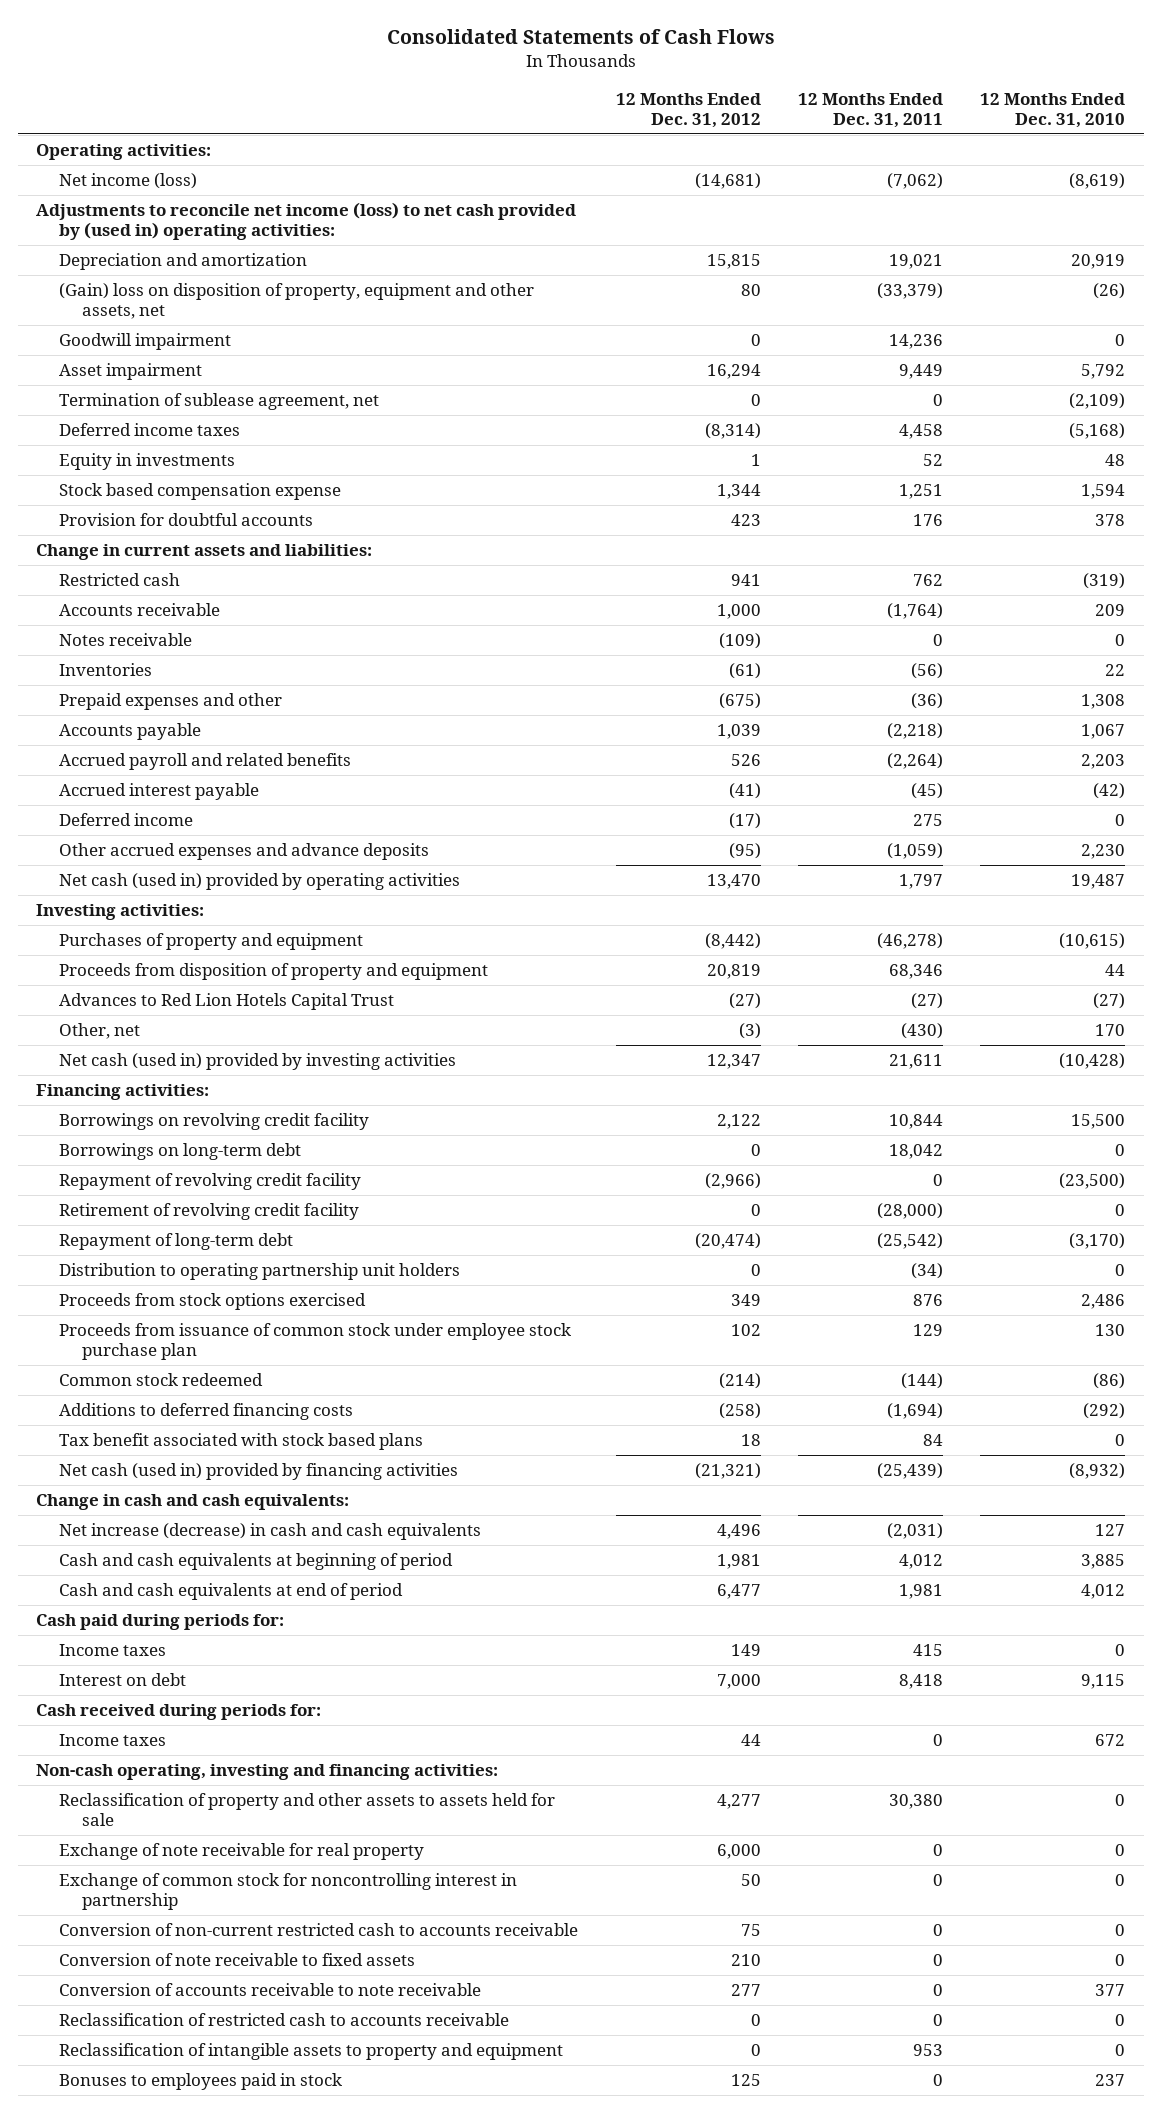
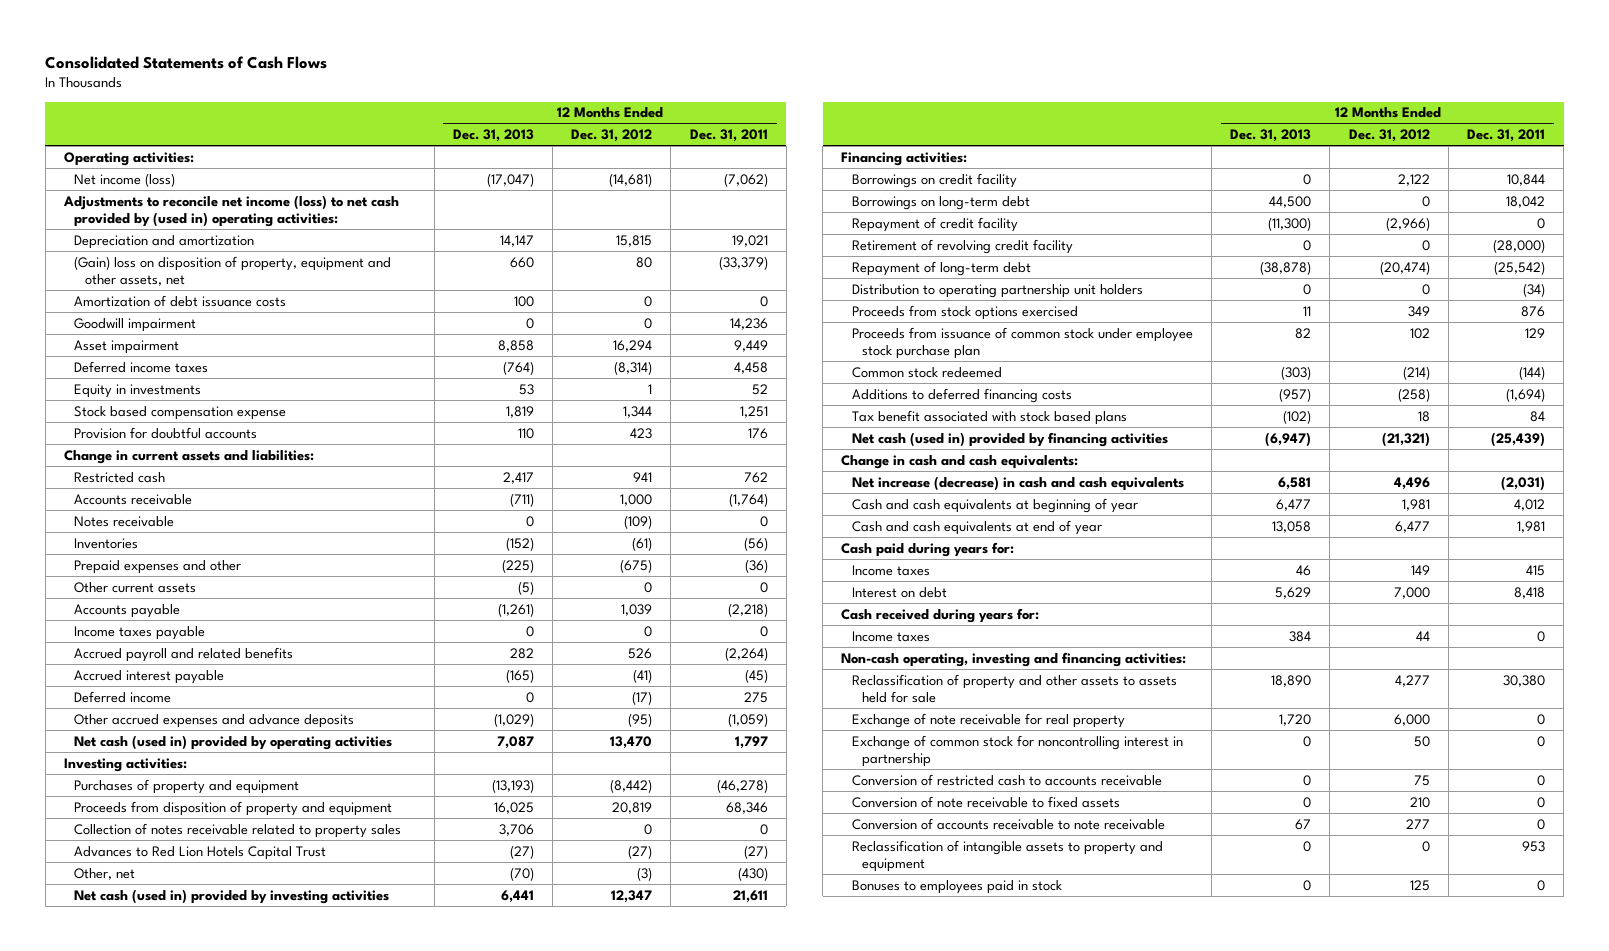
[980,93,1126,129] 12 Months Ended Dec. 31, 2010 -> none
none -> [452,129,534,143] Dec. 31, 2013
none -> [74,294,287,307] Amortization of debt issuance costs
[59,392,380,410] Termination of sublease agreement, net -> none
none -> [74,581,197,593] Other current assets
none -> [74,625,206,640] Income taxes payable
none -> [74,822,402,838] Collection of notes receivable related to property sales
[59,1112,370,1130] Borrowings on revolving credit facility -> [851,172,1017,188] Borrowings on credit facility
[59,1172,362,1190] Repayment of revolving credit facility -> [851,216,1018,232] Repayment of credit facility
[59,1552,454,1570] Cash and cash equivalents at beginning of period -> [851,497,1138,513] Cash and cash equivalents at beginning of year
[59,1582,404,1600] Cash and cash equivalents at end of period -> [851,519,1102,535] Cash and cash equivalents at end of year
[36,1613,285,1630] Cash paid during periods for: -> [841,541,1015,557] Cash paid during years for:
[36,1703,322,1720] Cash received during periods for: -> [841,607,1040,623] Cash received during years for:
[59,1922,579,1936] Conversion of non-current restricted cash to accounts receivable -> [851,773,1162,786] Conversion of restricted cash to accounts receivable
[59,2012,510,2026] Reclassification of restricted cash to accounts receivable -> none

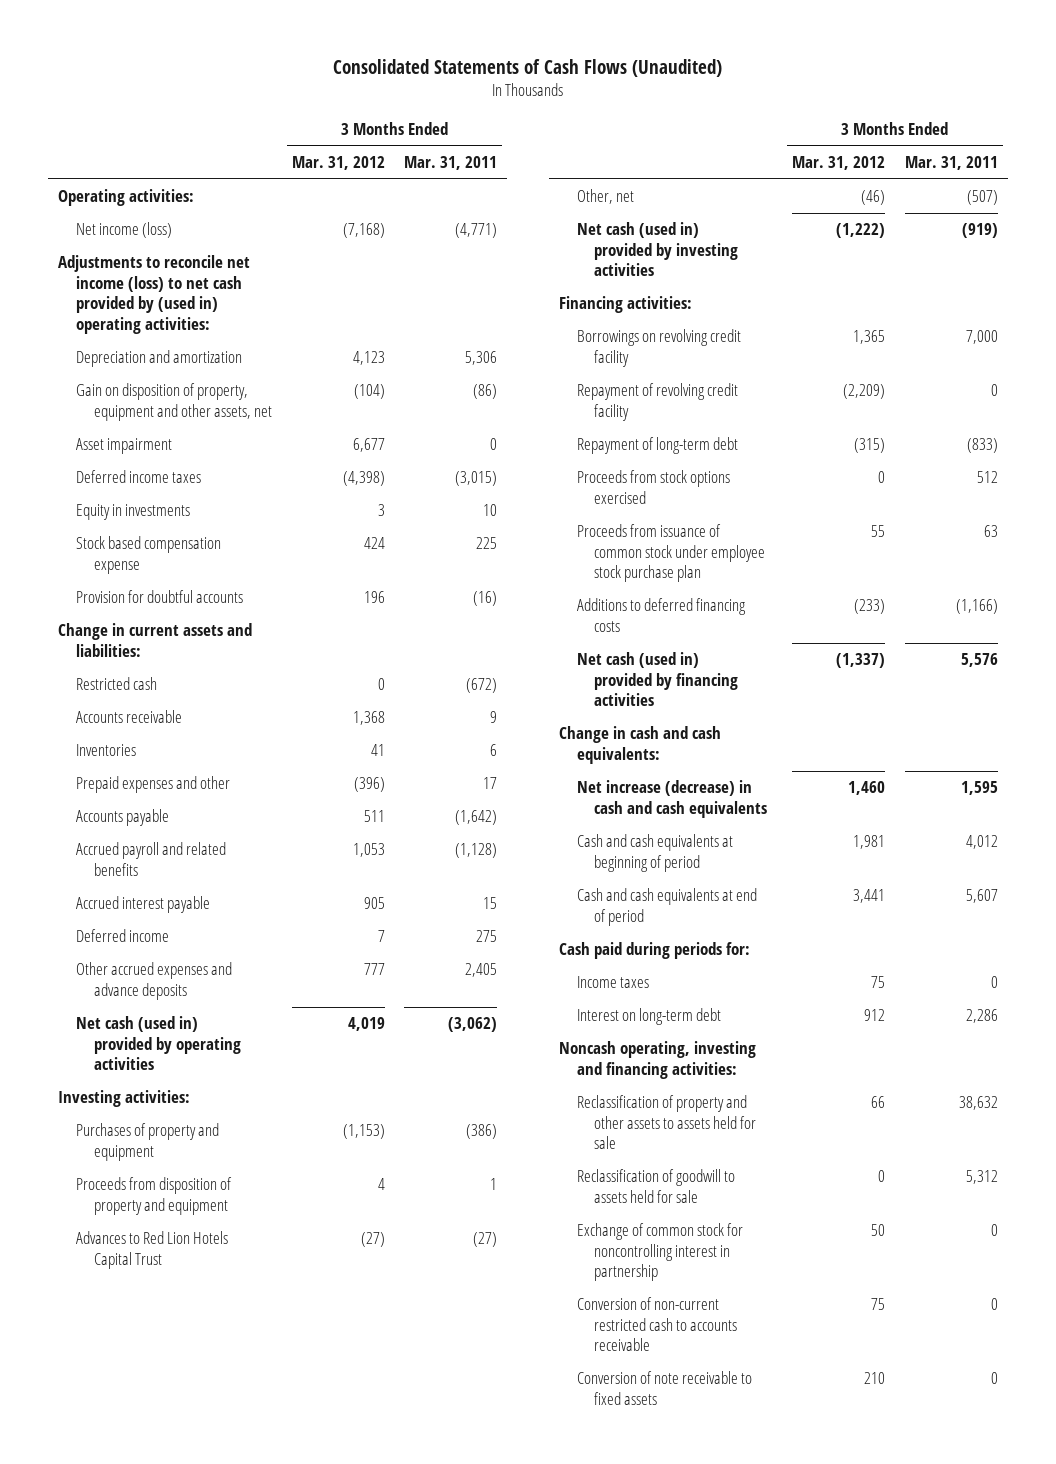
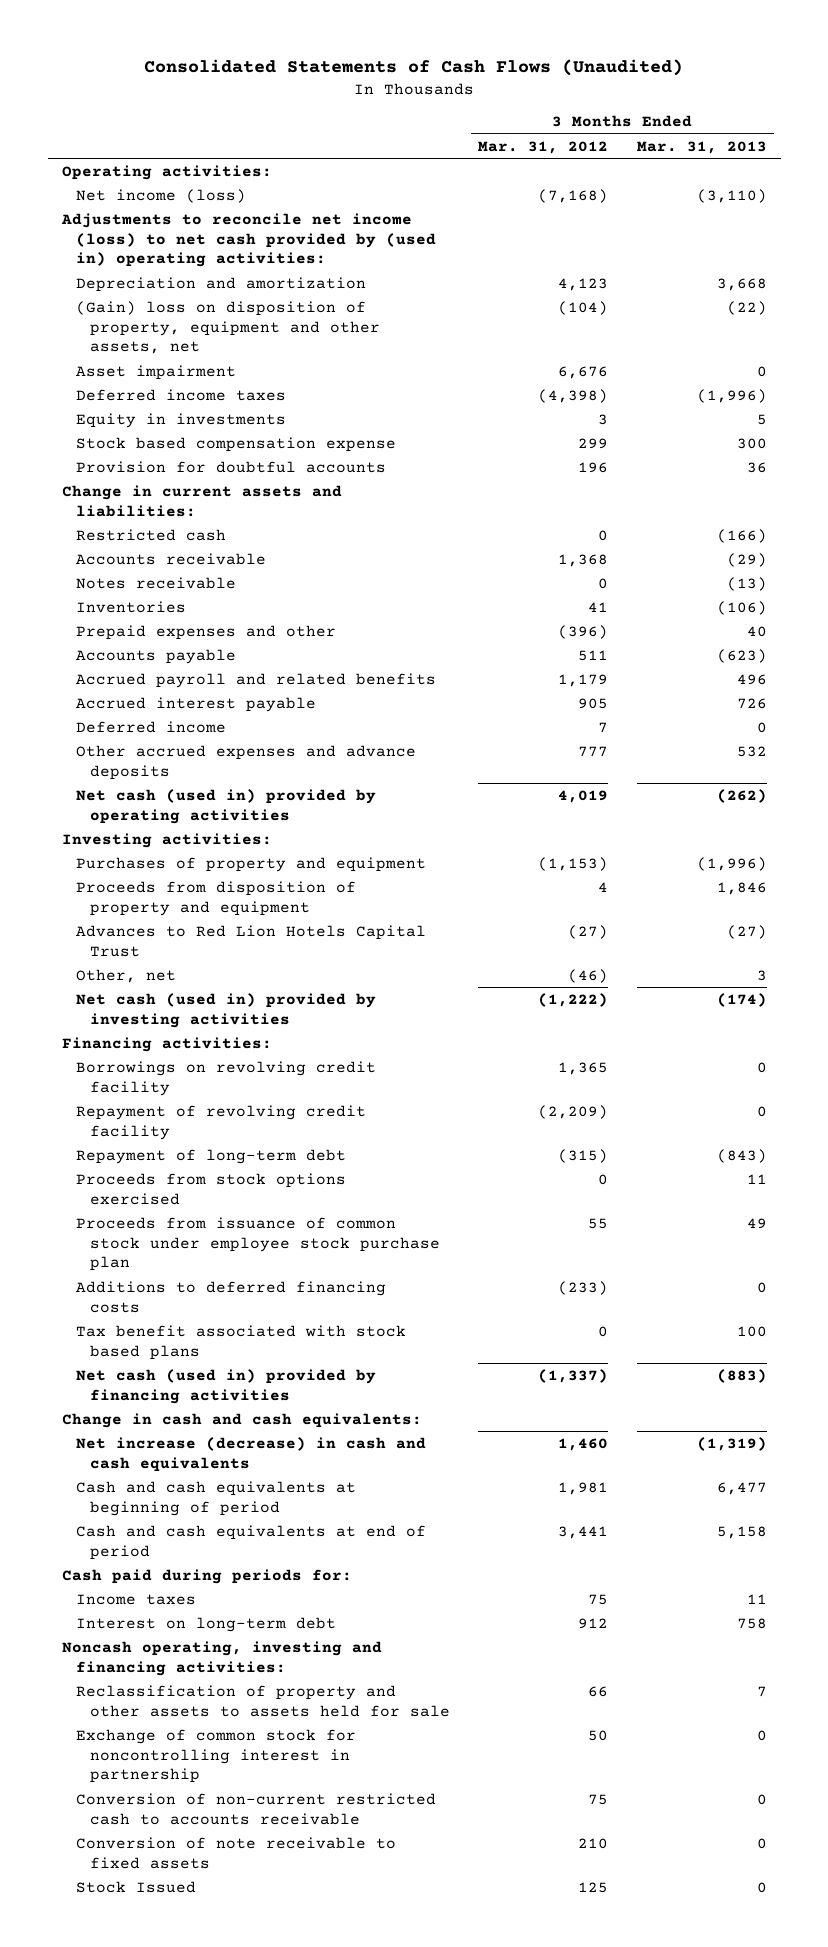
[404,156,498,171] Mar. 31, 2011 -> none
none -> [636,140,767,154] Mar. 31, 2013
[75,383,272,421] Gain on disposition of property, equipment and other assets, net -> [75,300,380,355] (Gain) loss on disposition of property, equipment and other assets, net
[352,438,385,453] 6,677 -> [558,365,609,379] 6,676
[363,537,385,550] 424 -> [578,437,609,449] 299
none -> [75,576,236,589] Notes receivable
[352,843,385,858] 1,053 -> [558,673,609,687] 1,179
none -> [75,1324,406,1360] Tax benefit associated with stock based plans
[576,1169,735,1203] Reclassification of goodwill to assets held for sale -> none
none -> [75,1880,196,1893] Stock Issued

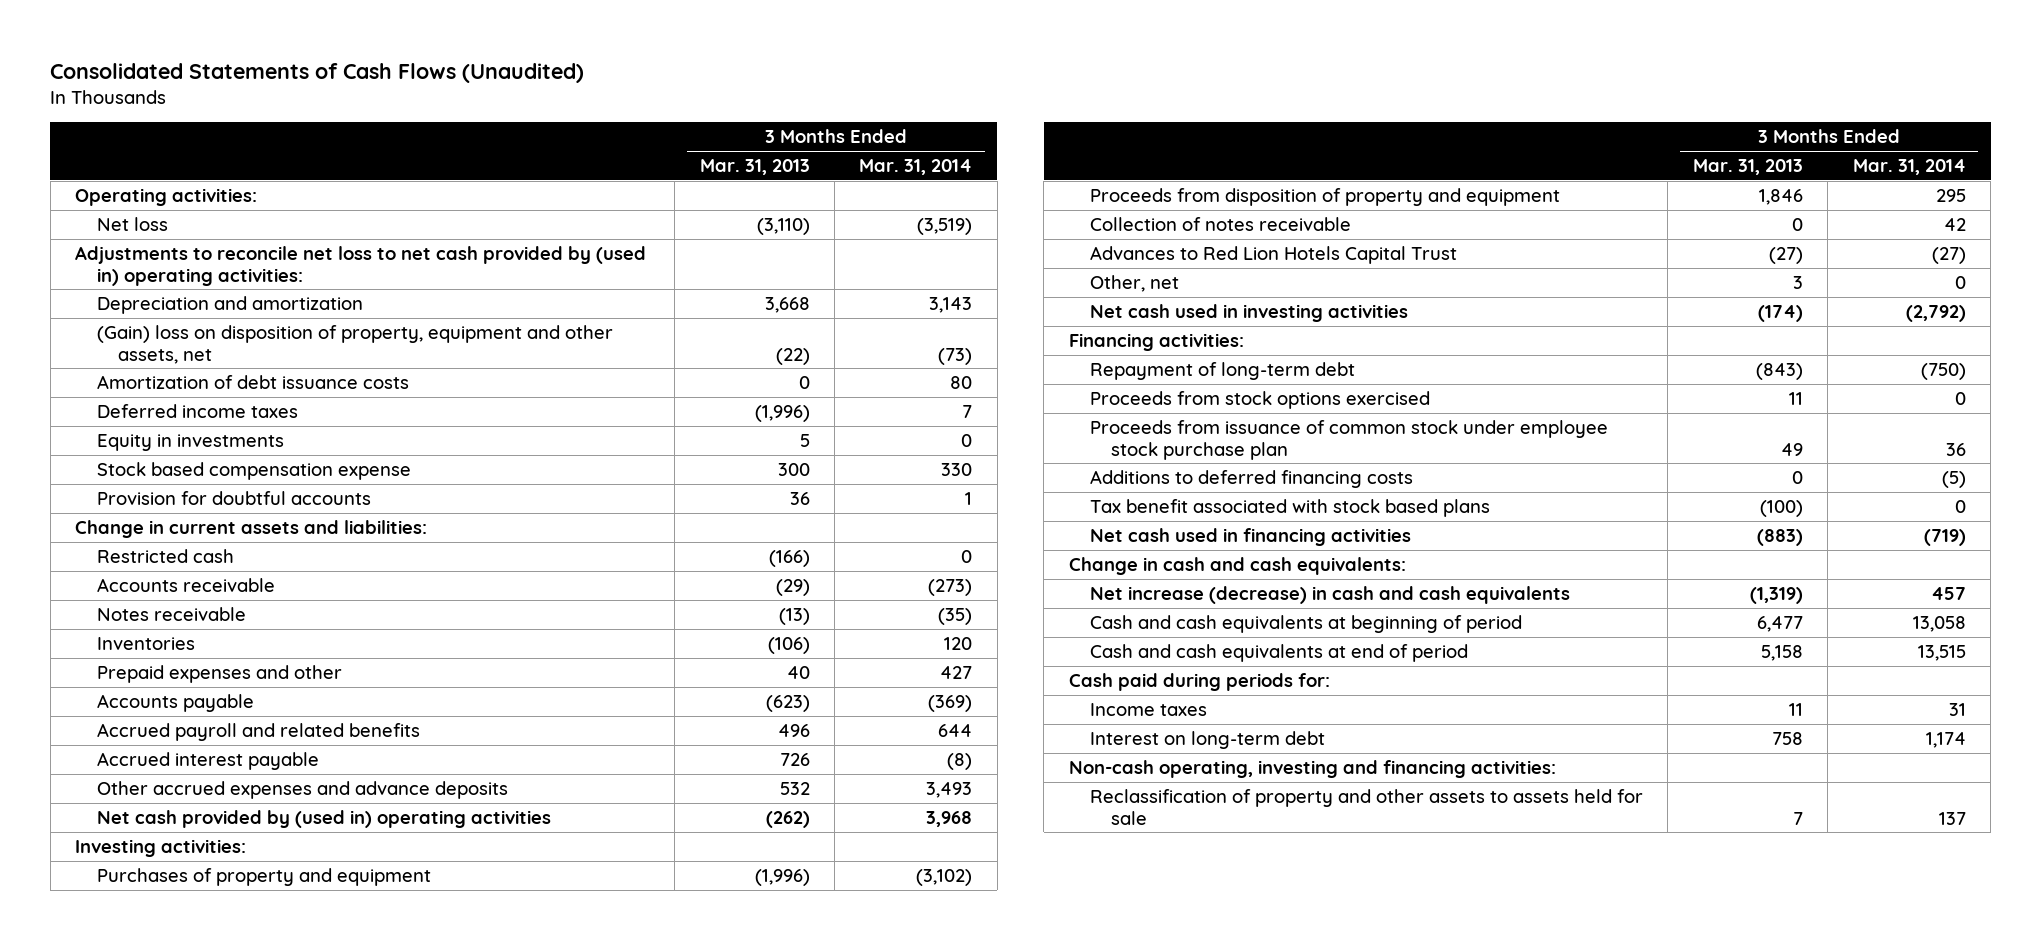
[478,140,609,154] Mar. 31, 2012 -> none
none -> [859,158,973,175] Mar. 31, 2014
[75,188,246,203] Net income (loss) -> [96,216,168,231] Net loss
[60,212,436,268] Adjustments to reconcile net income (loss) to net cash provided by (used in) operating activities: -> [75,245,647,286] Adjustments to reconcile net loss to net cash provided by (used in) operating activities:
[75,364,236,380] Asset impairment -> none
none -> [96,374,409,389] Amortization of debt issuance costs
[75,720,226,733] Deferred income -> none
[75,788,376,824] Net cash (used in) provided by operating activities -> [96,809,551,828] Net cash provided by (used in) operating activities
none -> [1089,216,1351,231] Collection of notes receivable
[75,992,376,1028] Net cash (used in) provided by investing activities -> [1089,303,1408,322] Net cash used in investing activities
[75,1060,376,1096] Borrowings on revolving credit facility -> none
[75,1104,366,1140] Repayment of revolving credit facility -> none
[736,1325,767,1337] 100 -> [1759,499,1803,517] (100)
[75,1368,376,1404] Net cash (used in) provided by financing activities -> [1089,527,1411,546] Net cash used in financing activities
[61,1640,382,1676] Noncash operating, investing and financing activities: -> [1068,759,1556,778] Non-cash operating, investing and financing activities:
[75,1728,356,1784] Exchange of common stock for noncontrolling interest in partnership -> none
[75,1792,436,1825] Conversion of non-current restricted cash to accounts receivable -> none
[75,1836,396,1869] Conversion of note receivable to fixed assets -> none
[75,1880,196,1893] Stock Issued -> none

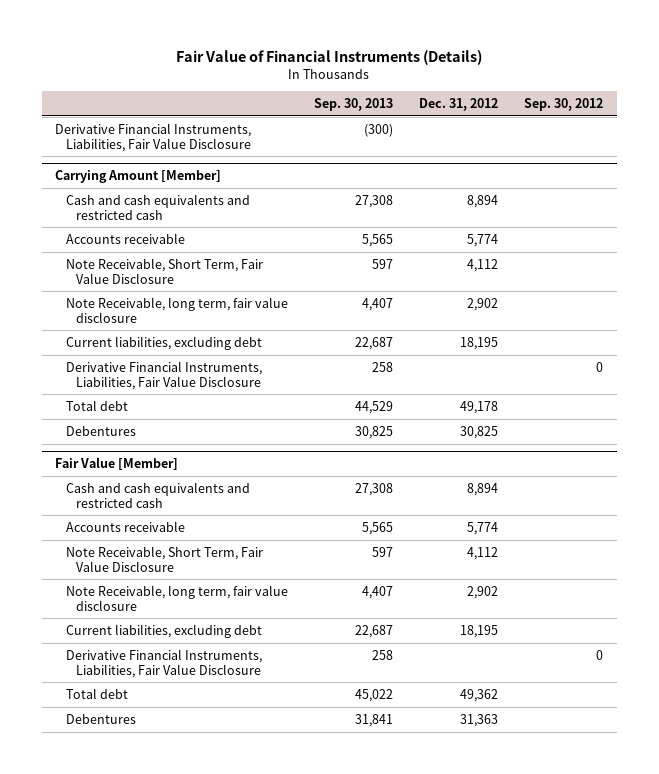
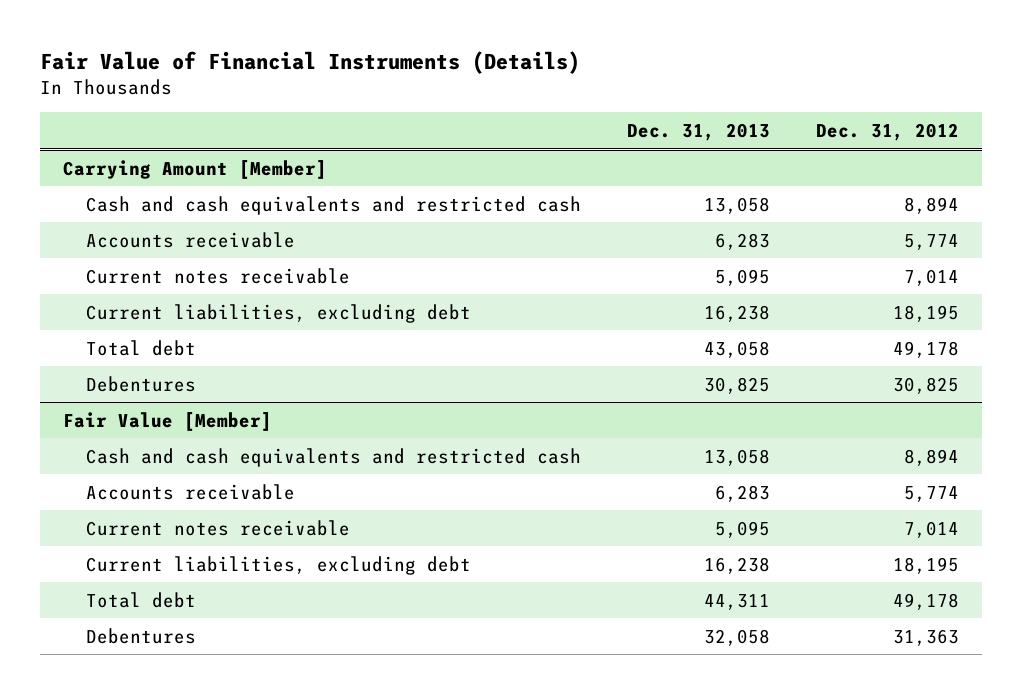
[313,97,393,111] Sep. 30, 2013 -> none
[524,97,604,111] Sep. 30, 2012 -> none
none -> [626,123,770,142] Dec. 31, 2013
[55,122,252,152] Derivative Financial Instruments, Liabilities, Fair Value Disclosure -> none
[65,257,263,284] Note Receivable, Short Term, Fair Value Disclosure -> none
[65,296,288,323] Note Receivable, long term, fair value disclosure -> none
none -> [85,267,350,284] Current notes receivable
[65,360,262,390] Derivative Financial Instruments, Liabilities, Fair Value Disclosure -> none
[65,545,263,572] Note Receivable, Short Term, Fair Value Disclosure -> none
[65,584,288,611] Note Receivable, long term, fair value disclosure -> none
none -> [85,519,350,536] Current notes receivable
[65,648,262,678] Derivative Financial Instruments, Liabilities, Fair Value Disclosure -> none
[460,688,499,702] 49,362 -> [892,592,959,610] 49,178

